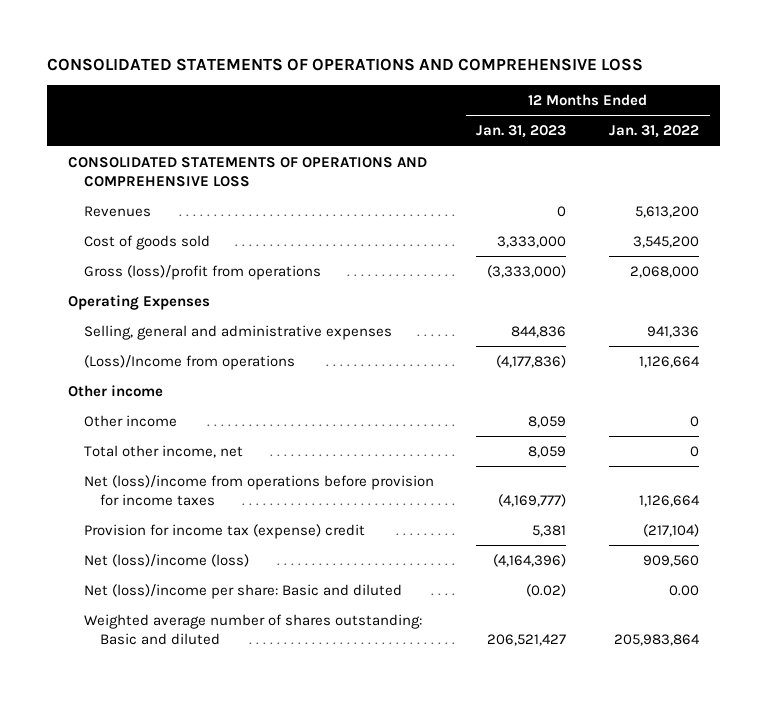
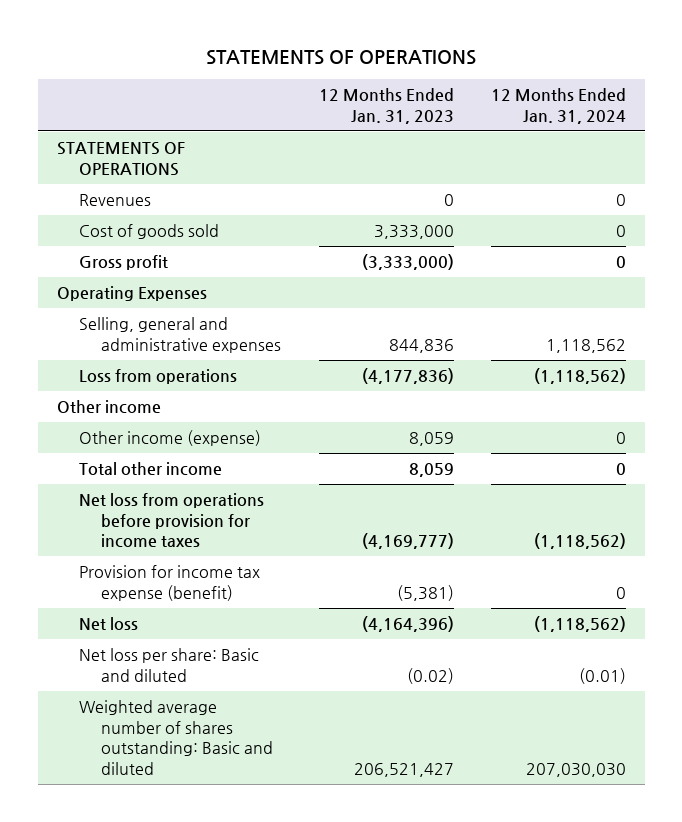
[47,58,644,72] CONSOLIDATED STATEMENTS OF OPERATIONS AND COMPREHENSIVE LOSS -> [206,49,477,65] STATEMENTS OF OPERATIONS
[608,125,699,139] Jan. 31, 2022 -> none
none -> [490,88,626,124] 12 Months Ended Jan. 31, 2024
[68,156,428,187] CONSOLIDATED STATEMENTS OF OPERATIONS AND COMPREHENSIVE LOSS -> [56,142,185,176] STATEMENTS OF OPERATIONS
[83,264,321,280] Gross (loss)/profit from operations -> [78,255,168,271] Gross profit
[83,354,295,370] (Loss)/Income from operations -> [78,369,237,385] Loss from operations
[83,414,177,427] Other income -> [78,430,261,447] Other income (expense)
[83,444,243,458] Total other income, net -> [78,462,222,477] Total other income
[83,474,434,506] Net (loss)/income from operations before provision for income taxes -> [78,493,264,549] Net loss from operations before provision for income taxes
[83,523,365,539] Provision for income tax (expense) credit -> [78,565,260,601] Provision for income tax expense (benefit)
[532,524,567,537] 5,381 -> [396,584,454,601] (5,381)
[83,553,249,567] Net (loss)/income (loss) -> [78,617,138,631] Net loss
[83,583,402,599] Net (loss)/income per share: Basic and diluted -> [78,648,259,682] Net loss per share: Basic and diluted

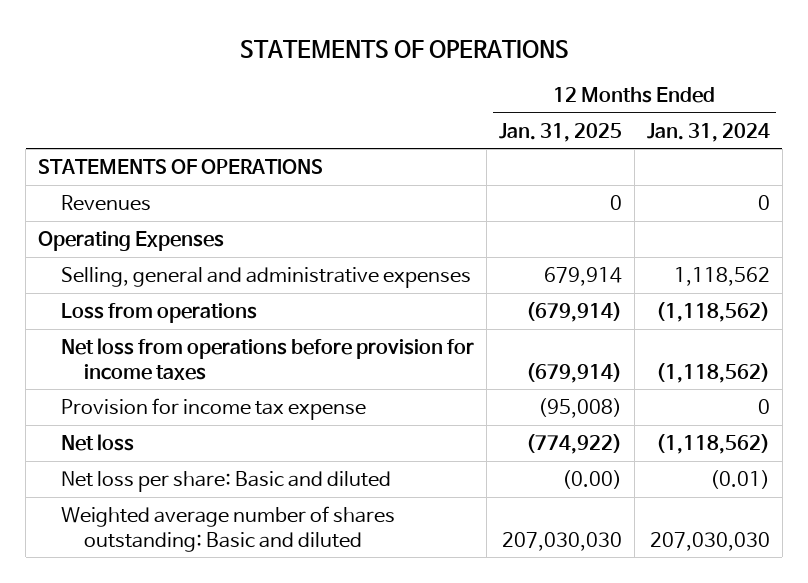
[318,88,454,124] 12 Months Ended Jan. 31, 2023 -> none
none -> [498,122,622,142] Jan. 31, 2025
[78,224,219,240] Cost of goods sold -> none
[78,255,168,271] Gross profit -> none
[56,400,161,415] Other income -> none
[78,430,261,447] Other income (expense) -> none
[78,462,222,477] Total other income -> none
[78,565,260,601] Provision for income tax expense (benefit) -> [60,398,366,421] Provision for income tax expense

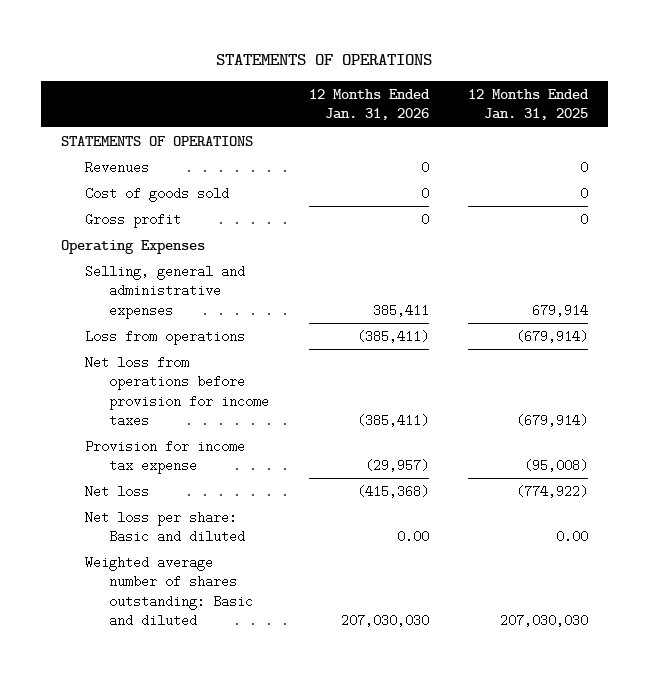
[646,122,770,142] Jan. 31, 2024 -> none
none -> [308,88,430,121] 12 Months Ended Jan. 31, 2026
none -> [84,186,229,202] Cost of goods sold
none -> [84,212,181,228] Gross profit
[561,470,622,490] (0.00) -> [556,530,589,544] 0.00

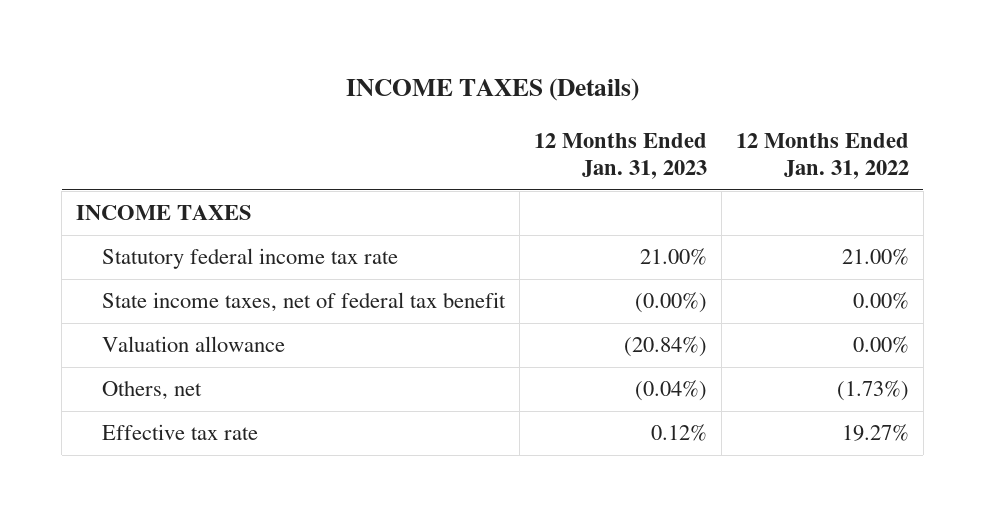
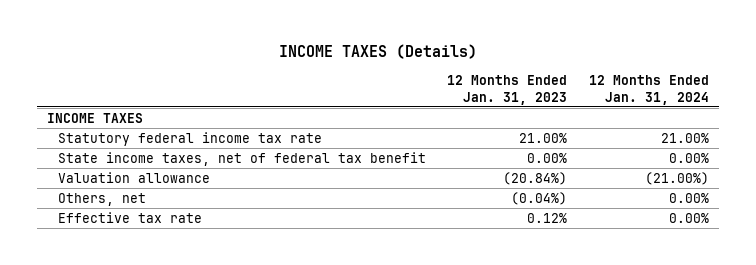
[735,132,909,180] 12 Months Ended Jan. 31, 2022 -> none
none -> [588,74,709,105] 12 Months Ended Jan. 31, 2024
[635,292,708,314] (0.00%) -> [527,152,568,163] 0.00%

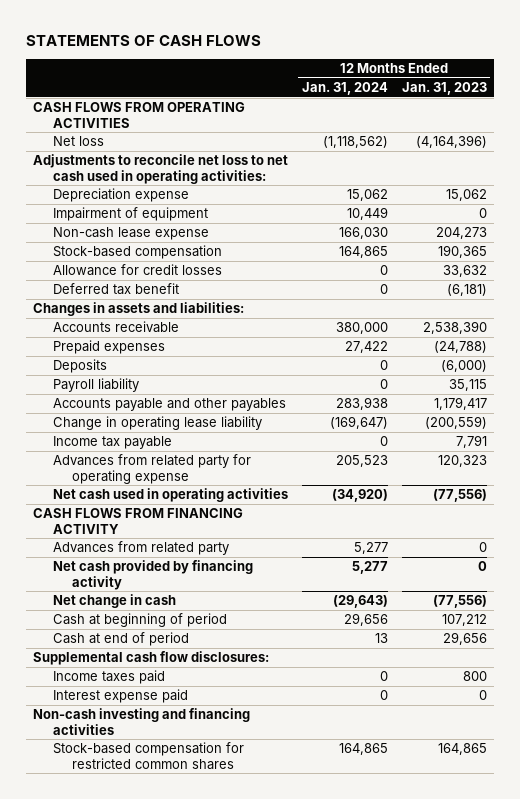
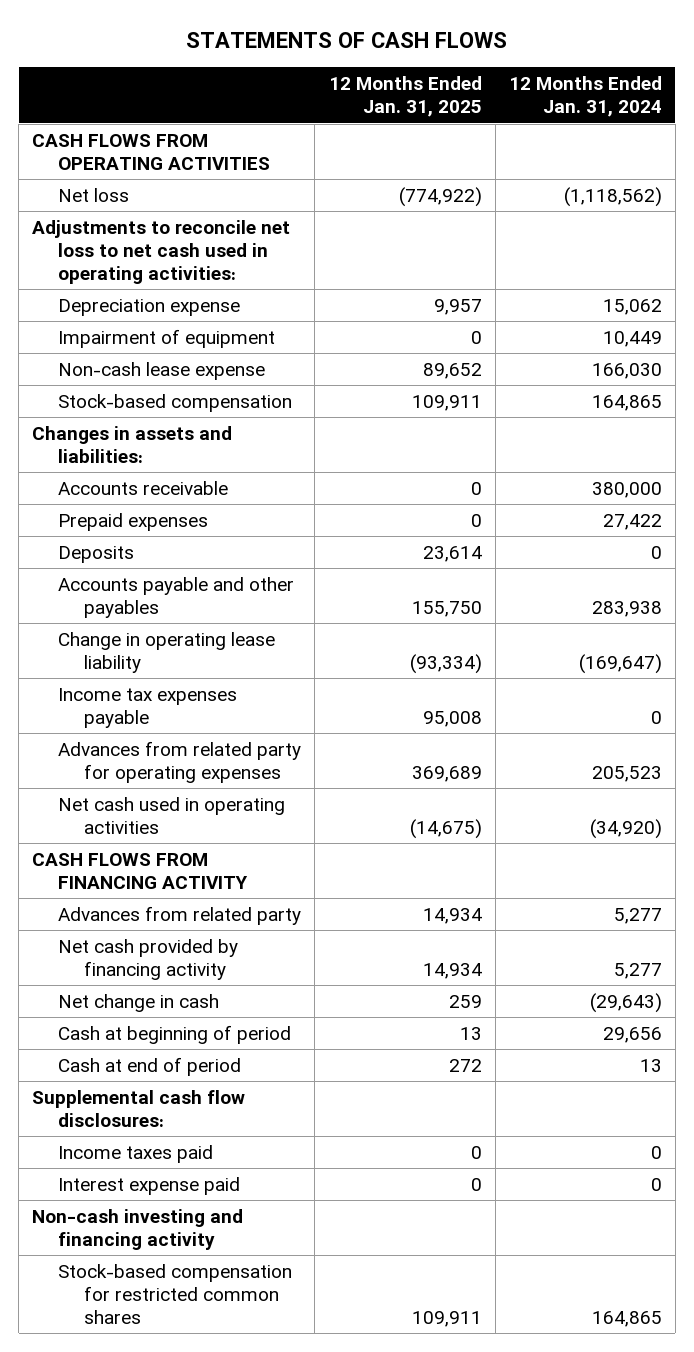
[401,82,487,96] Jan. 31, 2023 -> none
none -> [328,76,482,118] 12 Months Ended Jan. 31, 2025
[52,264,222,277] Allowance for credit losses -> none
[52,283,179,296] Deferred tax benefit -> none
[52,378,139,393] Payroll liability -> none
[52,436,172,450] Income tax payable -> [58,687,238,728] Income tax expenses payable
[52,454,251,484] Advances from related party for operating expense -> [58,740,302,783] Advances from related party for operating expenses
[33,708,251,735] Non-cash investing and financing activities -> [32,1208,244,1250] Non-cash investing and financing activity

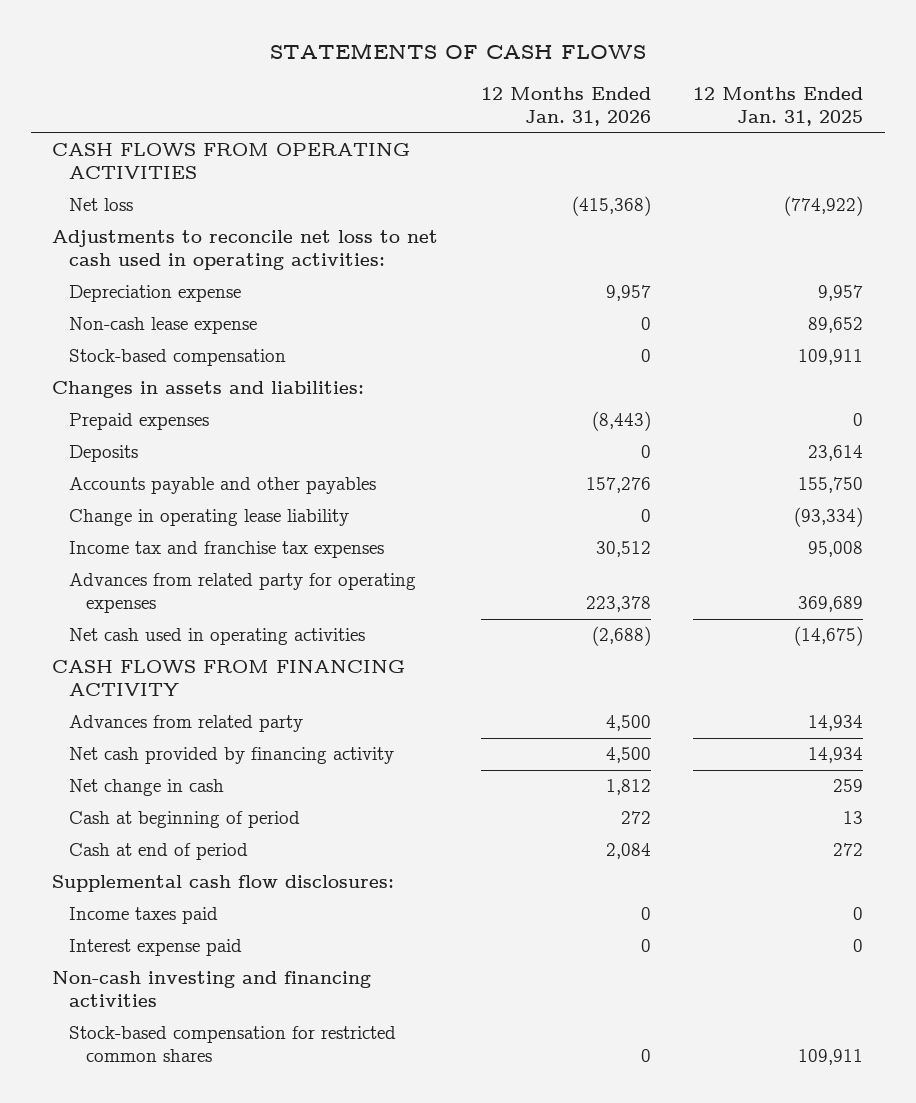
[508,76,662,118] 12 Months Ended Jan. 31, 2024 -> none
none -> [480,86,651,126] 12 Months Ended Jan. 31, 2026
[58,328,276,348] Impairment of equipment -> none
[58,480,229,495] Accounts receivable -> none
[58,687,238,728] Income tax expenses payable -> [68,541,384,559] Income tax and franchise tax expenses
[32,1208,244,1250] Non-cash investing and financing activity -> [52,971,372,1008] Non-cash investing and financing activities

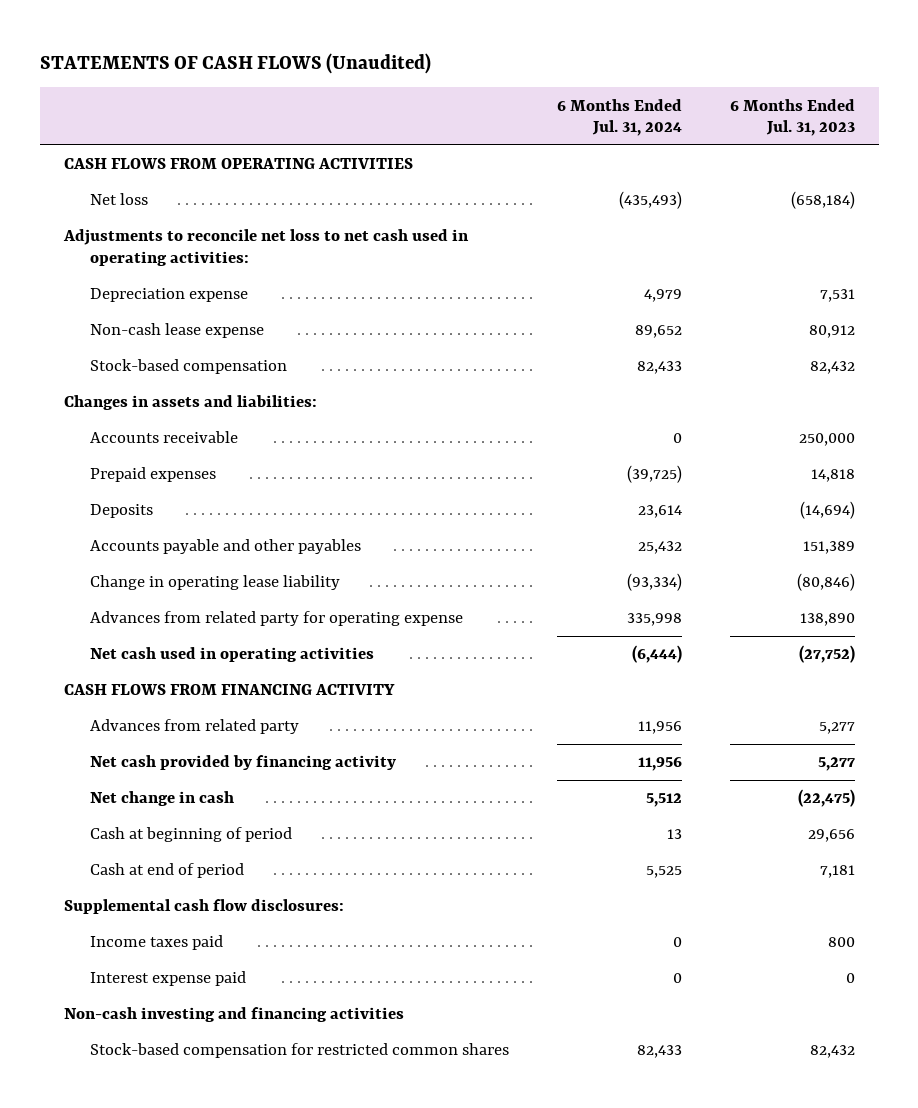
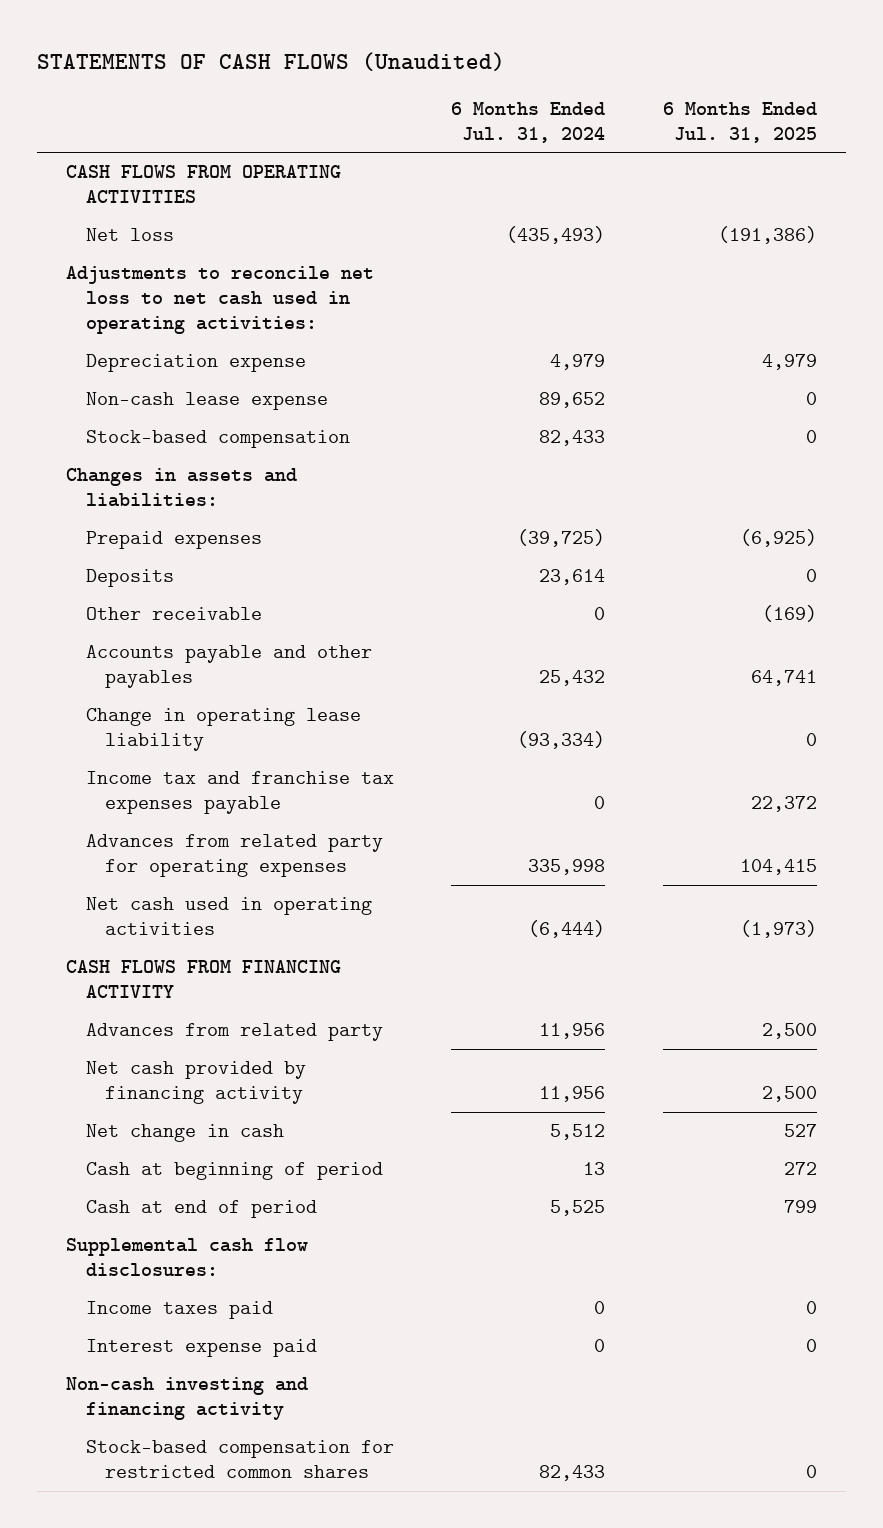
[729,98,855,137] 6 Months Ended Jul. 31, 2023 -> none
none -> [663,101,818,143] 6 Months Ended Jul. 31, 2025
[89,431,238,444] Accounts receivable -> none
none -> [85,607,262,621] Other receivable
none -> [85,771,394,815] Income tax and franchise tax expenses payable
[89,611,463,627] Advances from related party for operating expense -> [85,834,383,878] Advances from related party for operating expenses
[63,1007,404,1023] Non-cash investing and financing activities -> [66,1377,309,1421] Non-cash investing and financing activity

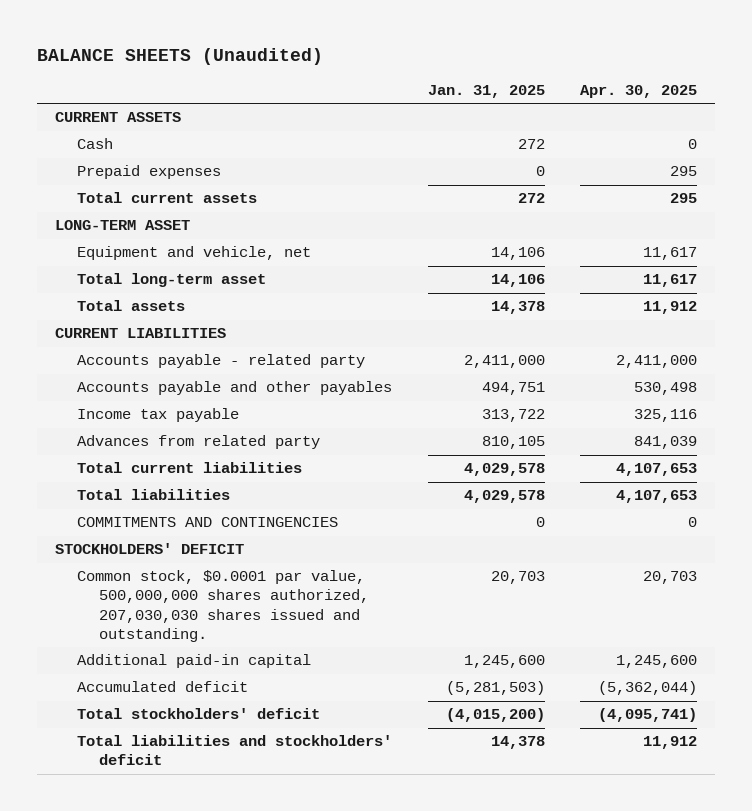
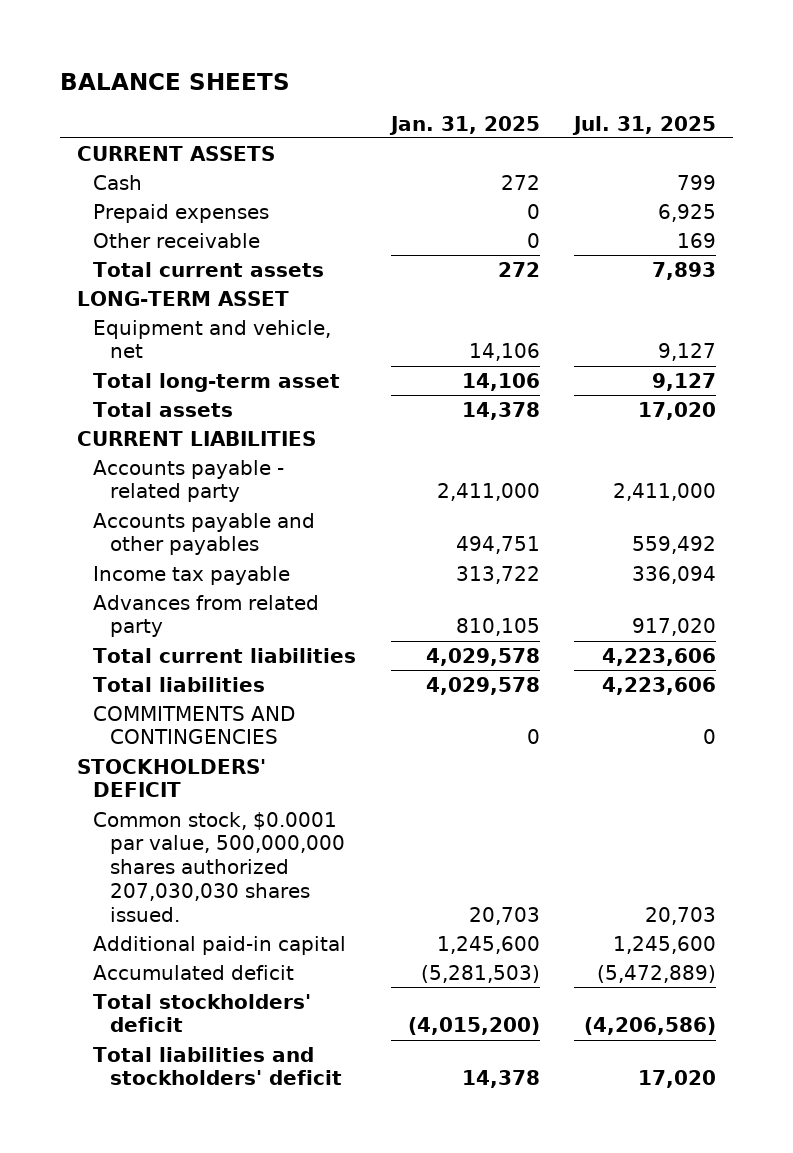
[37,48,324,66] BALANCE SHEETS (Unaudited) -> [59,72,290,90] BALANCE SHEETS
[580,85,698,99] Apr. 30, 2025 -> none
none -> [572,115,717,135] Jul. 31, 2025
none -> [93,232,261,248] Other receivable
[77,570,370,642] Common stock, $0.0001 par value, 500,000,000 shares authorized, 207,030,030 shares issued and outstanding. -> [93,811,345,922] Common stock, $0.0001 par value, 500,000,000 shares authorized 207,030,030 shares issued.

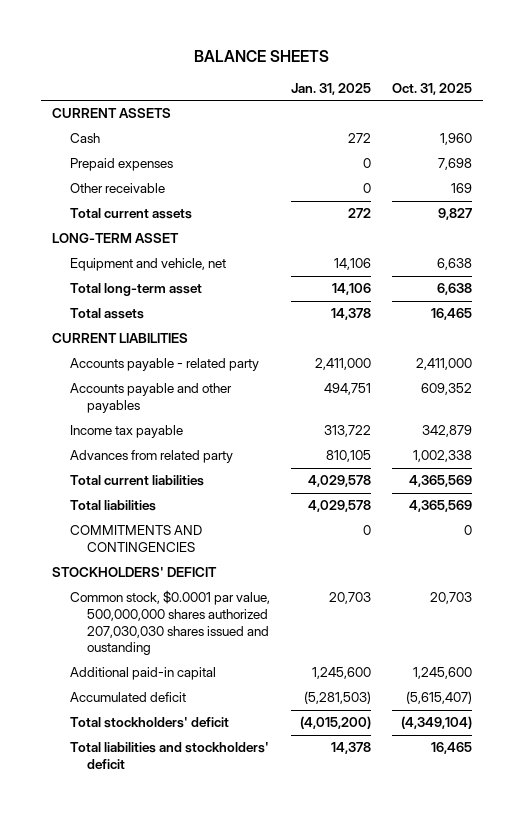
[572,115,717,135] Jul. 31, 2025 -> none
none -> [392,82,473,95] Oct. 31, 2025
[93,811,345,922] Common stock, $0.0001 par value, 500,000,000 shares authorized 207,030,030 shares issued. -> [69,590,270,656] Common stock, $0.0001 par value, 500,000,000 shares authorized 207,030,030 shares issued and oustanding

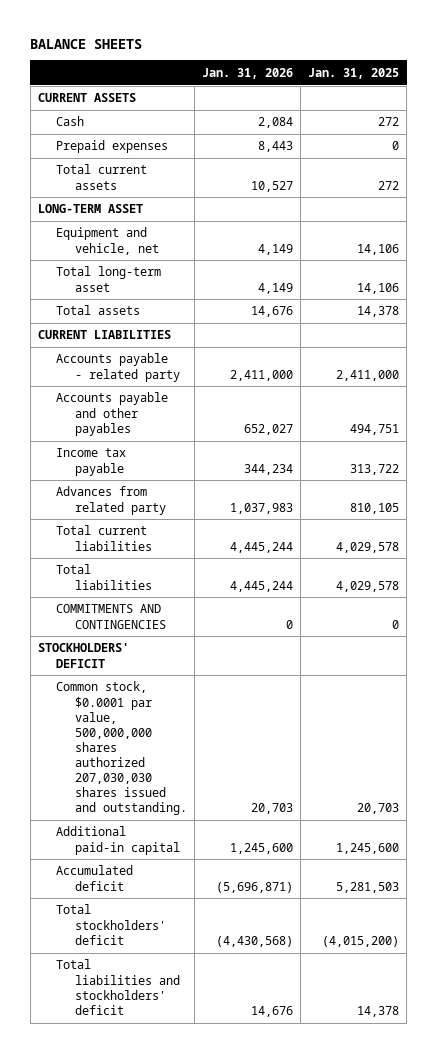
[392,82,473,95] Oct. 31, 2025 -> none
none -> [201,67,293,79] Jan. 31, 2026
[69,183,165,194] Other receivable -> none
[69,590,270,656] Common stock, $0.0001 par value, 500,000,000 shares authorized 207,030,030 shares issued and oustanding -> [56,681,187,816] Common stock, $0.0001 par value, 500,000,000 shares authorized 207,030,030 shares issued and outstanding.
[303,691,371,705] (5,281,503) -> [336,881,400,893] 5,281,503

